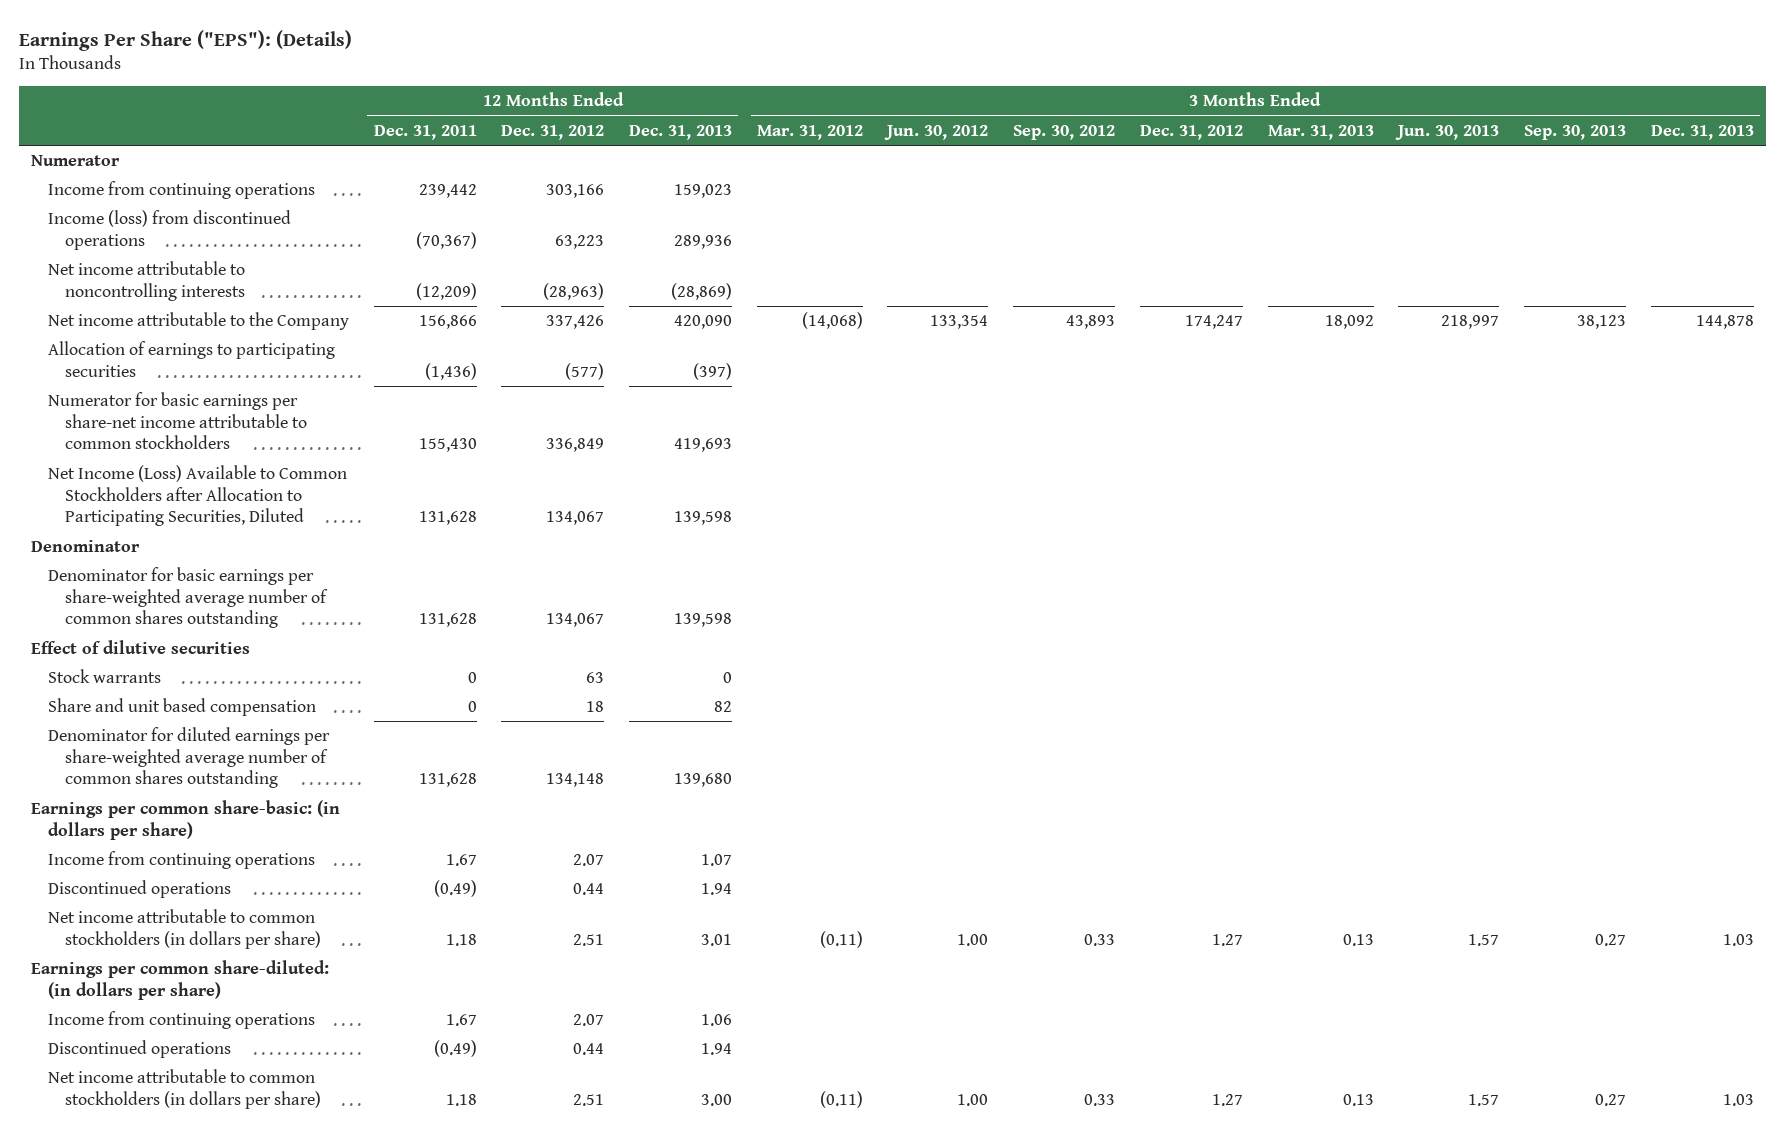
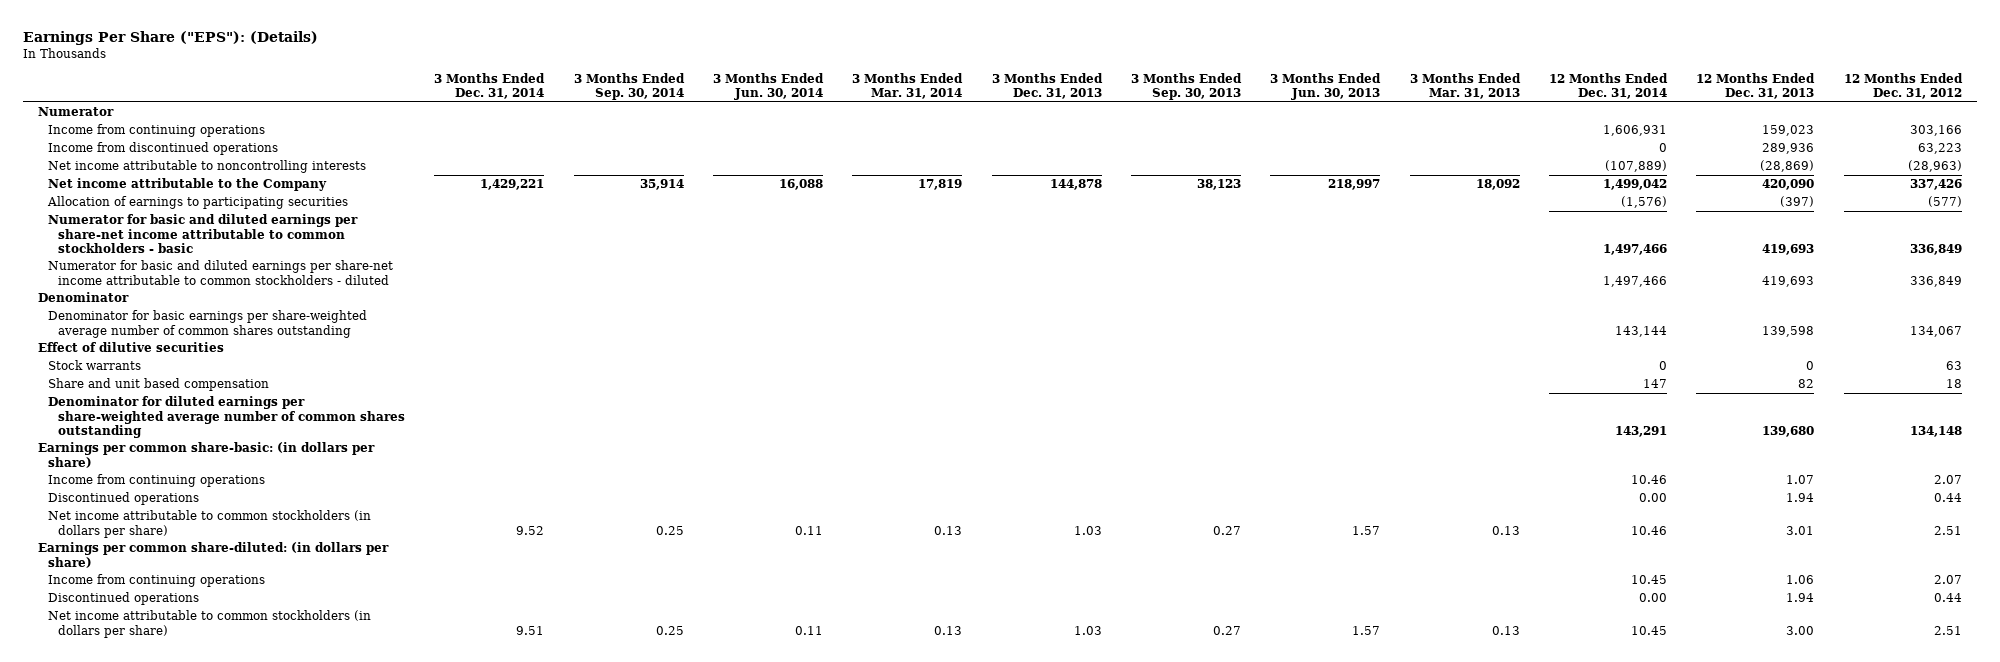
[373,124,477,140] Dec. 31, 2011 -> none
[756,124,863,140] Mar. 31, 2012 -> none
[884,124,989,140] Jun. 30, 2012 -> none
[1013,124,1116,140] Sep. 30, 2012 -> none
[1139,124,1243,140] Dec. 31, 2012 -> none
none -> [434,73,546,100] 3 Months Ended Dec. 31, 2014
none -> [573,73,685,101] 3 Months Ended Sep. 30, 2014
none -> [713,73,825,101] 3 Months Ended Jun. 30, 2014
none -> [852,73,964,100] 3 Months Ended Mar. 31, 2014
none -> [1549,73,1669,100] 12 Months Ended Dec. 31, 2014
[47,210,291,250] Income (loss) from discontinued operations -> [47,142,278,156] Income from discontinued operations
[47,392,307,450] Numerator for basic earnings per share-net income attributable to common stockholders -> [47,214,358,253] Numerator for basic and diluted earnings per share-net income attributable to common stockholders - basic
[47,465,347,527] Net Income (Loss) Available to Common Stockholders after Allocation to Participating Securities, Diluted -> [47,260,393,285] Numerator for basic and diluted earnings per share-net income attributable to common stockholders - diluted
[546,511,605,526] 134,067 -> [1909,275,1962,287] 336,849
[674,511,733,526] 139,598 -> [1762,275,1815,287] 419,693

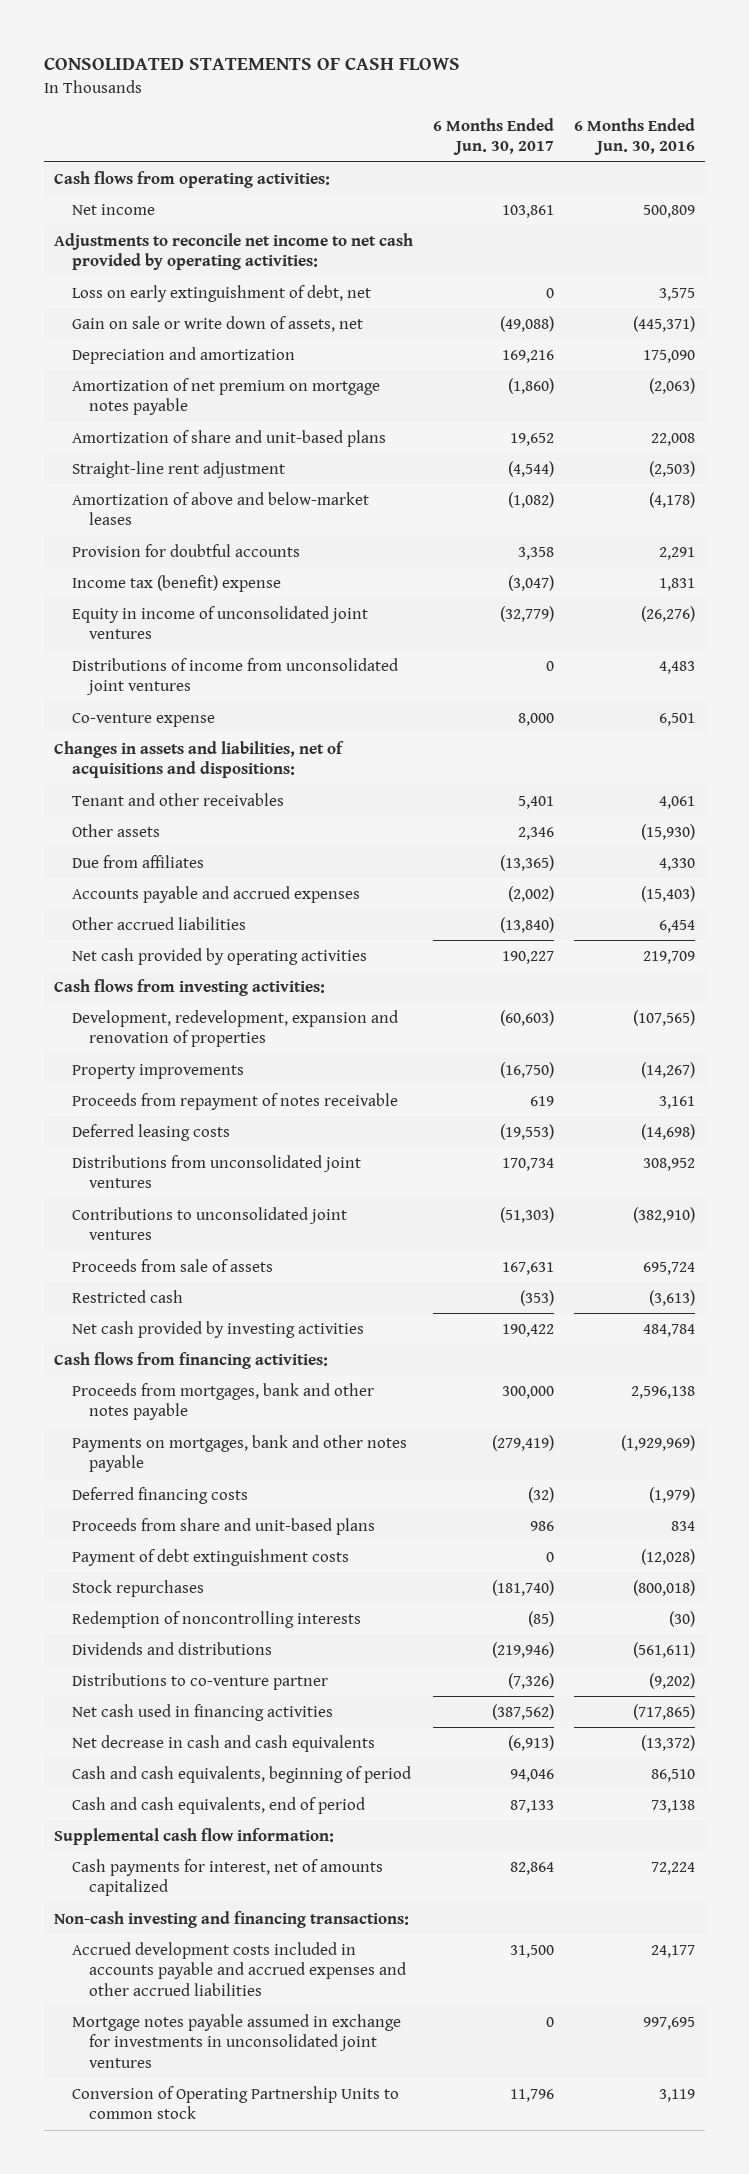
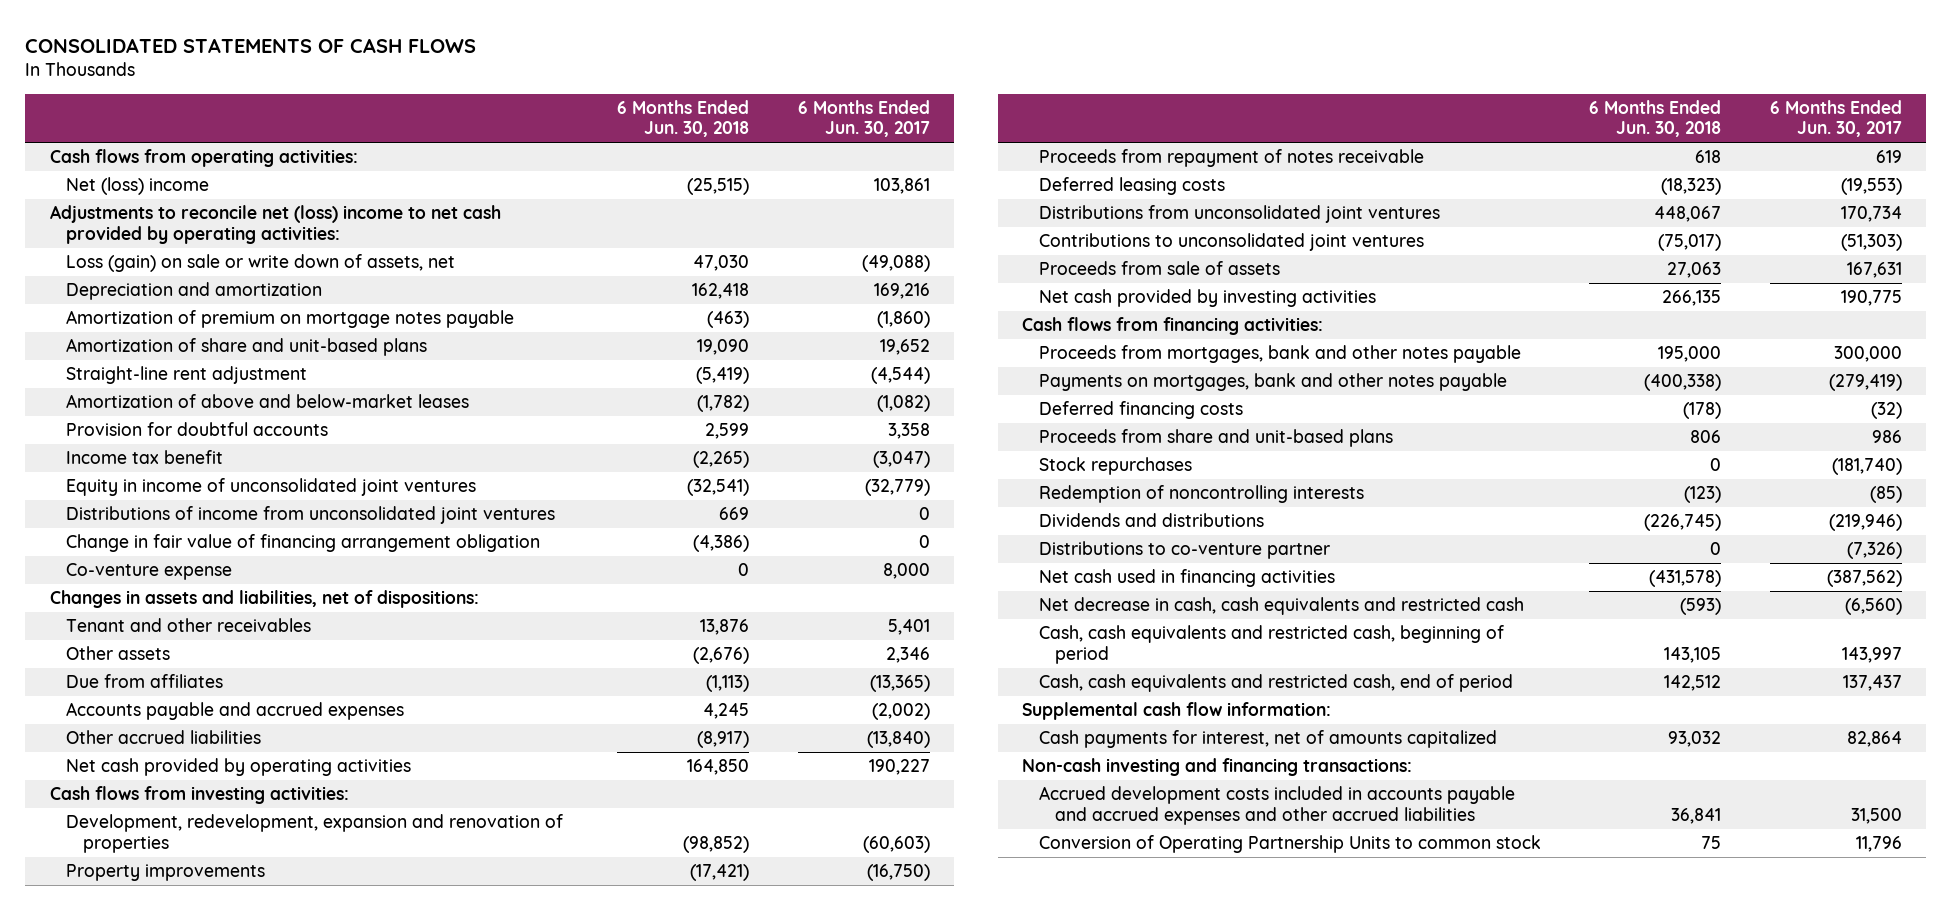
[574,117,696,156] 6 Months Ended Jun. 30, 2016 -> none
none -> [616,100,749,138] 6 Months Ended Jun. 30, 2018
[71,284,371,302] Loss on early extinguishment of debt, net -> none
[71,203,155,215] Net income -> [66,177,210,196] Net (loss) income
[54,232,414,271] Adjustments to reconcile net income to net cash provided by operating activities: -> [49,205,501,244] Adjustments to reconcile net (loss) income to net cash provided by operating activities:
[71,315,363,332] Gain on sale or write down of assets, net -> [66,254,456,273] Loss (gain) on sale or write down of assets, net
[71,377,380,416] Amortization of net premium on mortgage notes payable -> [66,310,515,329] Amortization of premium on mortgage notes payable
[71,574,281,592] Income tax (benefit) expense -> [66,450,224,465] Income tax benefit
none -> [66,534,541,553] Change in fair value of financing arrangement obligation
[54,740,345,779] Changes in assets and liabilities, net of acquisitions and dispositions: -> [49,590,479,609] Changes in assets and liabilities, net of dispositions:
[71,1289,183,1303] Restricted cash -> none
[502,1323,555,1337] 190,422 -> [1840,290,1902,307] 190,775
[71,1548,349,1566] Payment of debt extinguishment costs -> none
[71,1734,375,1752] Net decrease in cash and cash equivalents -> [1038,597,1524,616] Net decrease in cash, cash equivalents and restricted cash
[508,1734,555,1751] (6,913) -> [1844,598,1902,616] (6,560)
[71,1765,411,1783] Cash and cash equivalents, beginning of period -> [1038,625,1504,664] Cash, cash equivalents and restricted cash, beginning of period
[510,1768,555,1782] 94,046 -> [1841,646,1902,663] 143,997
[71,1796,365,1814] Cash and cash equivalents, end of period -> [1038,674,1513,693] Cash, cash equivalents and restricted cash, end of period
[510,1799,555,1813] 87,133 -> [1842,675,1902,692] 137,437
[71,2013,401,2069] Mortgage notes payable assumed in exchange for investments in unconsolidated joint ventures -> none

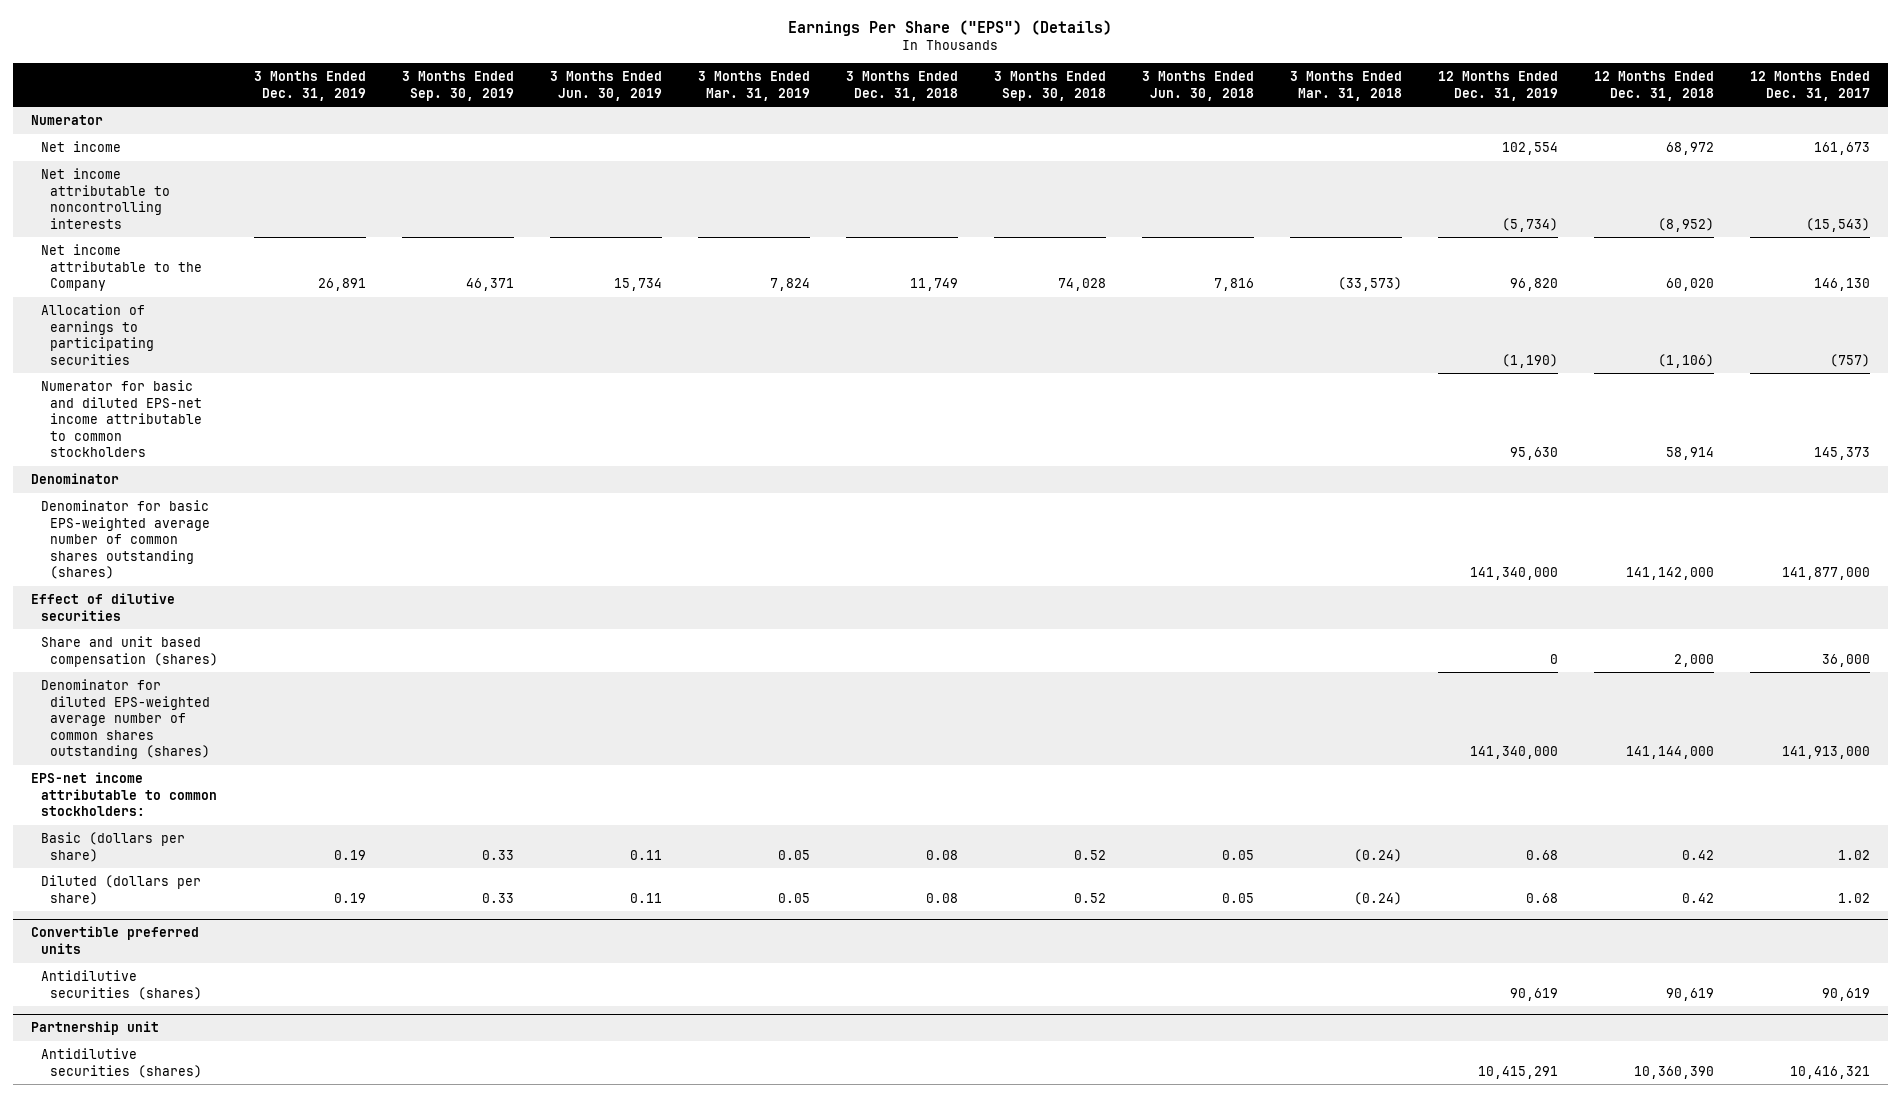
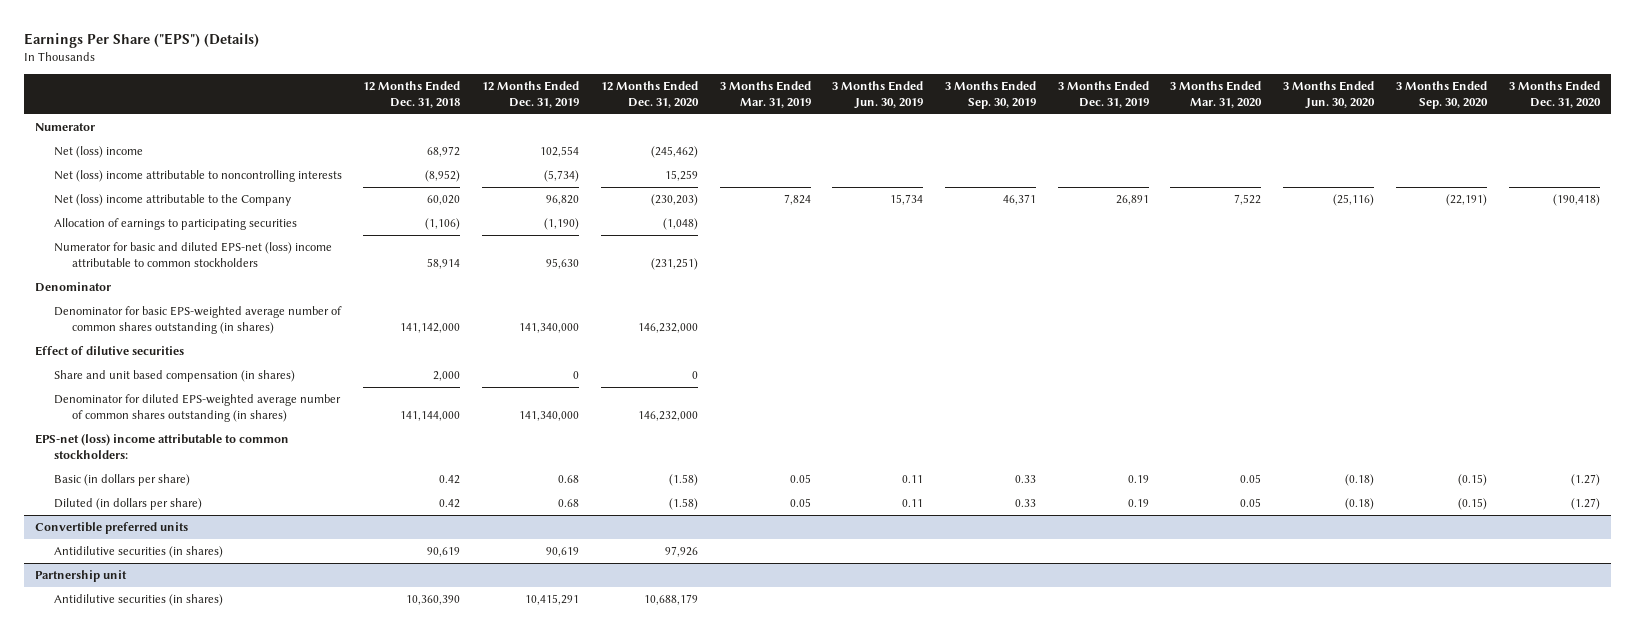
[845,71,958,101] 3 Months Ended Dec. 31, 2018 -> none
[993,71,1106,101] 3 Months Ended Sep. 30, 2018 -> none
[1141,71,1254,101] 3 Months Ended Jun. 30, 2018 -> none
[1289,71,1402,101] 3 Months Ended Mar. 31, 2018 -> none
[1749,71,1870,101] 12 Months Ended Dec. 31, 2017 -> none
none -> [600,80,699,108] 12 Months Ended Dec. 31, 2020
none -> [1170,80,1263,108] 3 Months Ended Mar. 31, 2020
none -> [1283,80,1376,109] 3 Months Ended Jun. 30, 2020
none -> [1395,80,1488,109] 3 Months Ended Sep. 30, 2020
none -> [1508,80,1601,108] 3 Months Ended Dec. 31, 2020
[40,141,121,153] Net income -> [53,146,143,159] Net (loss) income
[40,168,171,229] Net income attributable to noncontrolling interests -> [53,170,342,183] Net (loss) income attributable to noncontrolling interests
[40,244,203,292] Net income attributable to the Company -> [53,194,291,207] Net (loss) income attributable to the Company
[40,380,203,458] Numerator for basic and diluted EPS-net income attributable to common stockholders -> [53,242,332,267] Numerator for basic and diluted EPS-net (loss) income attributable to common stockholders
[40,500,211,580] Denominator for basic EPS-weighted average number of common shares outstanding (shares) -> [53,306,342,334] Denominator for basic EPS-weighted average number of common shares outstanding (in shares)
[40,636,219,667] Share and unit based compensation (shares) -> [53,370,295,383] Share and unit based compensation (in shares)
[40,679,211,760] Denominator for diluted EPS-weighted average number of common shares outstanding (shares) -> [53,394,341,422] Denominator for diluted EPS-weighted average number of common shares outstanding (in shares)
[31,772,217,817] EPS-net income attributable to common stockholders: -> [35,434,290,459] EPS-net (loss) income attributable to common stockholders:
[40,832,185,862] Basic (dollars per share) -> [53,474,190,487] Basic (in dollars per share)
[40,875,201,905] Diluted (dollars per share) -> [53,498,202,511] Diluted (in dollars per share)
[40,970,203,1000] Antidilutive securities (shares) -> [53,546,223,559] Antidilutive securities (in shares)
[40,1048,203,1078] Antidilutive securities (shares) -> [53,594,223,607] Antidilutive securities (in shares)

